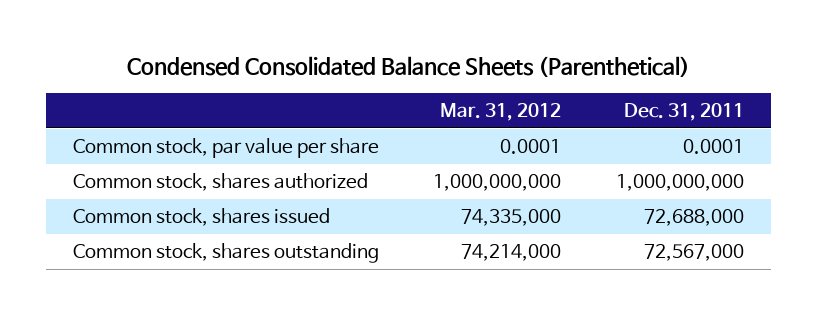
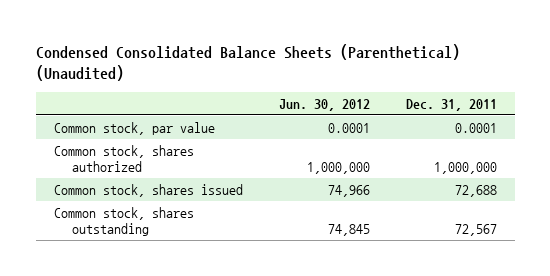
[127,56,691,78] Condensed Consolidated Balance Sheets (Parenthetical) -> [35,43,460,82] Condensed Consolidated Balance Sheets (Parenthetical) (Unaudited)
[440,102,562,121] Mar. 31, 2012 -> none
none -> [278,98,370,111] Jun. 30, 2012
[72,138,379,159] Common stock, par value per share -> [53,121,215,135] Common stock, par value
[615,174,744,192] 1,000,000,000 -> [433,162,497,175] 1,000,000
[643,209,744,227] 72,688,000 -> [454,184,497,197] 72,688
[643,244,744,262] 72,567,000 -> [454,224,497,237] 72,567

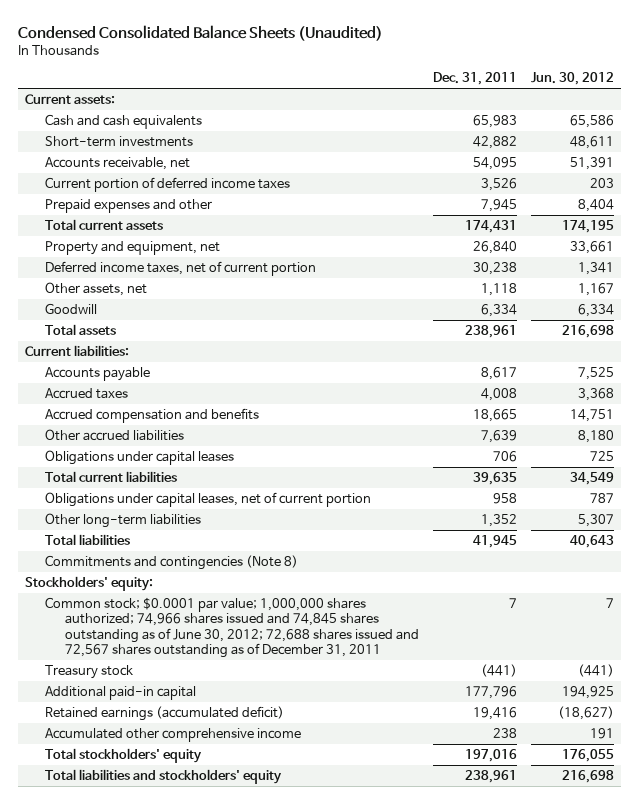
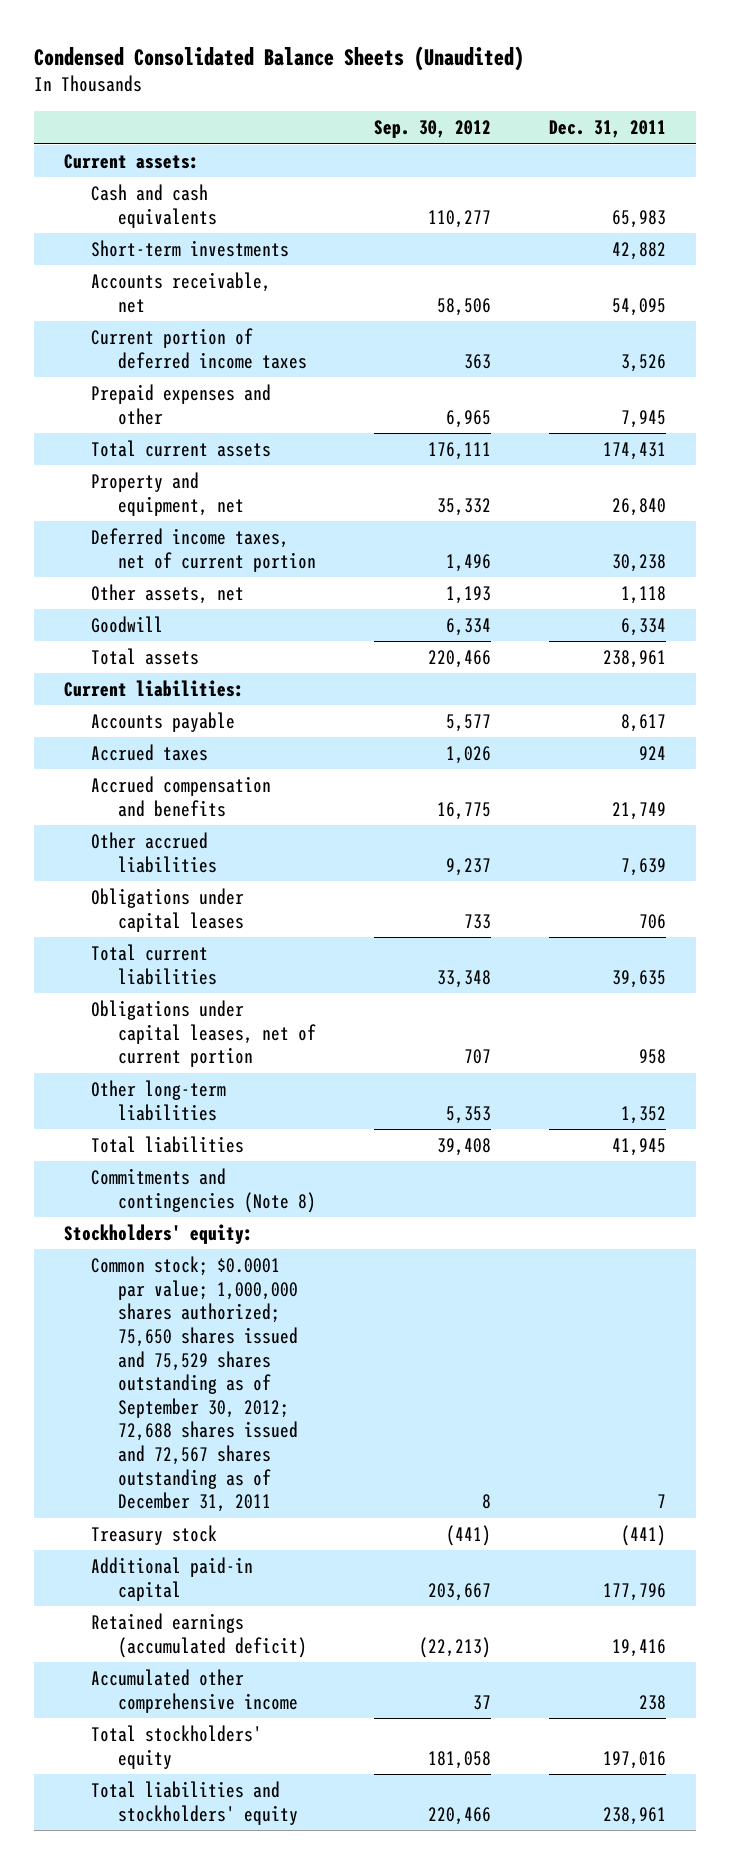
[530,72,614,86] Jun. 30, 2012 -> none
none -> [374,120,492,139] Sep. 30, 2012
[480,388,517,402] 4,008 -> [639,746,667,761] 924
[472,409,517,423] 18,665 -> [612,801,667,820] 21,749
[45,597,420,658] Common stock; $0.0001 par value; 1,000,000 shares authorized; 74,966 shares issued and 74,845 shares outstanding as of June 30, 2012; 72,688 shares issued and 72,567 shares outstanding as of December 31, 2011 -> [90,1256,298,1513] Common stock; $0.0001 par value; 1,000,000 shares authorized; 75,650 shares issued and 75,529 shares outstanding as of September 30, 2012; 72,688 shares issued and 72,567 shares outstanding as of December 31, 2011

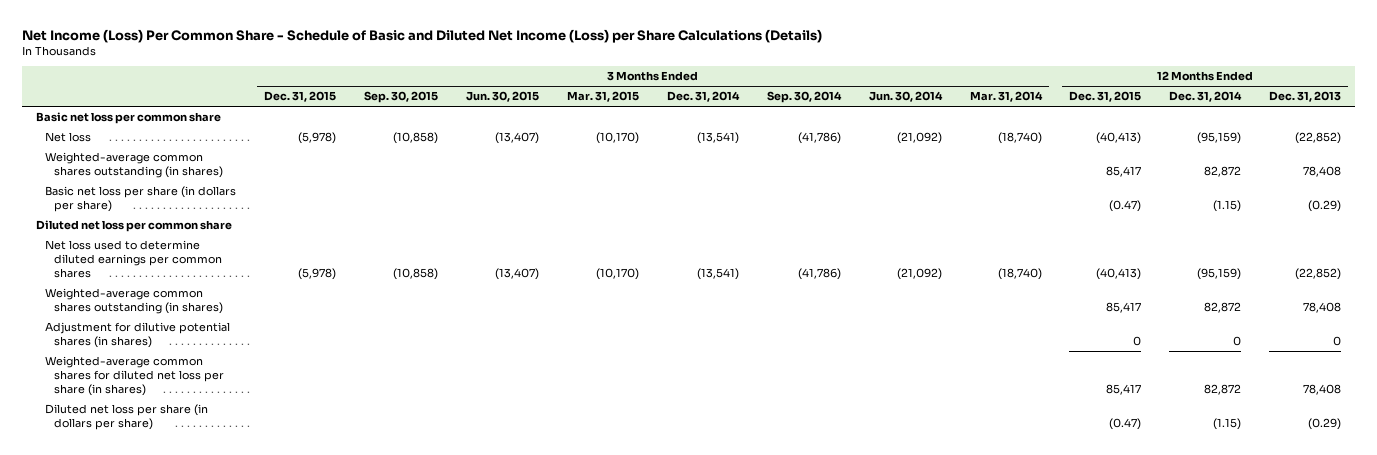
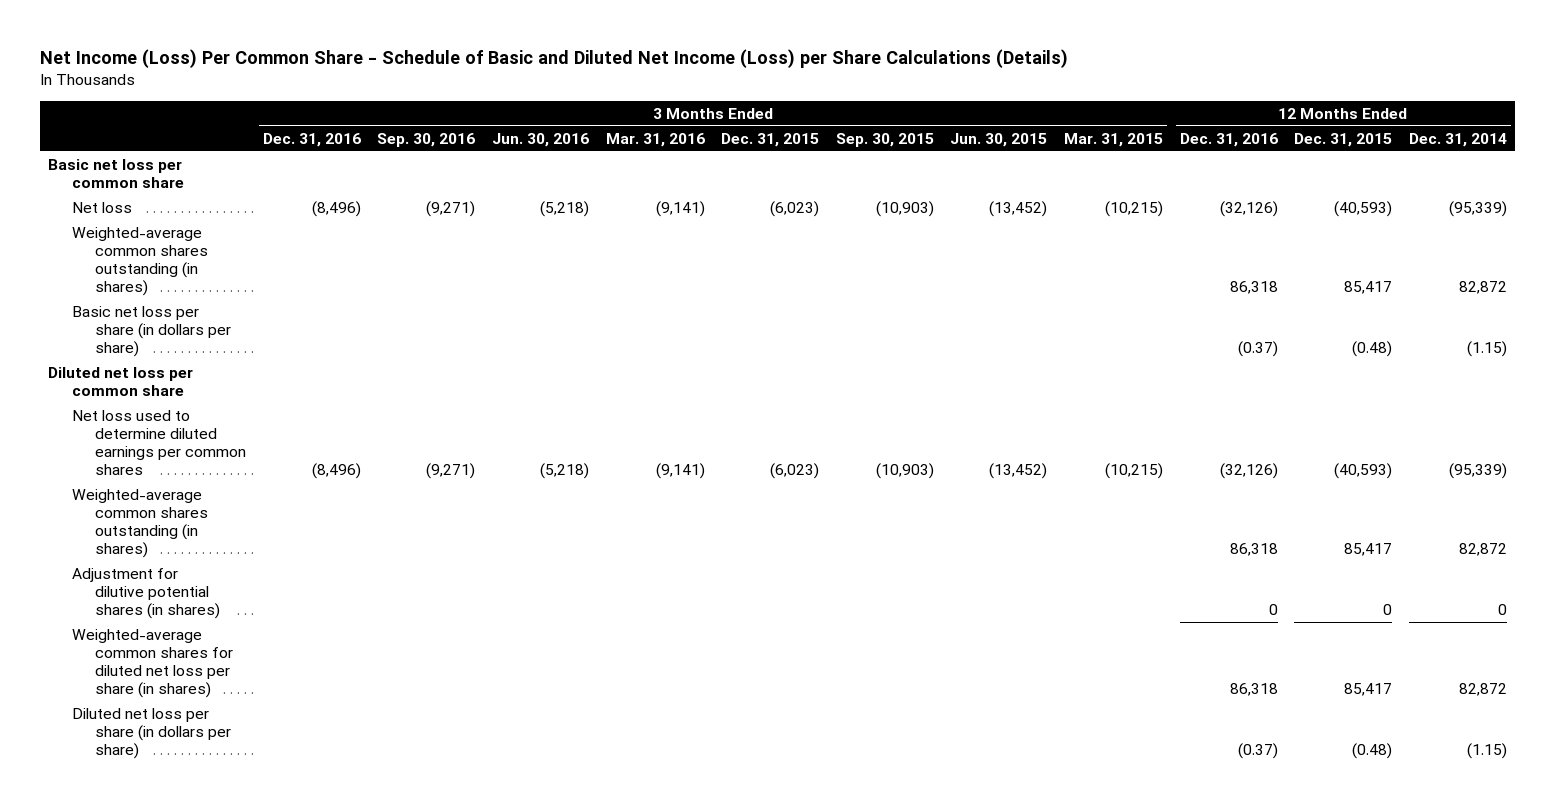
[666,91,740,103] Dec. 31, 2014 -> none
[766,91,842,104] Sep. 30, 2014 -> none
[868,91,943,103] Jun. 30, 2014 -> none
[969,91,1043,103] Mar. 31, 2014 -> none
[1269,91,1342,103] Dec. 31, 2013 -> none
none -> [262,132,361,147] Dec. 31, 2016
none -> [377,132,476,147] Sep. 30, 2016
none -> [492,132,590,147] Jun. 30, 2016
none -> [605,132,705,147] Mar. 31, 2016
none -> [1179,132,1278,147] Dec. 31, 2016
[298,132,337,145] (5,978) -> [770,201,820,218] (6,023)
[392,132,438,145] (10,858) -> [875,201,934,218] (10,903)
[494,132,539,145] (13,407) -> [989,201,1048,218] (13,452)
[595,132,639,145] (10,170) -> [1105,201,1164,218] (10,215)
[1096,132,1142,145] (40,413) -> [1334,201,1393,218] (40,593)
[1197,132,1242,145] (95,159) -> [1448,201,1507,218] (95,339)
[1109,200,1142,213] (0.47) -> [1352,341,1393,358] (0.48)
[298,268,337,281] (5,978) -> [770,463,820,480] (6,023)
[392,268,438,281] (10,858) -> [875,463,934,480] (10,903)
[494,268,539,281] (13,407) -> [989,463,1048,480] (13,452)
[595,268,639,281] (10,170) -> [1105,463,1164,480] (10,215)
[1096,268,1142,281] (40,413) -> [1334,463,1393,480] (40,593)
[1197,268,1242,281] (95,159) -> [1448,463,1507,480] (95,339)
[1109,418,1142,431] (0.47) -> [1352,743,1393,760] (0.48)

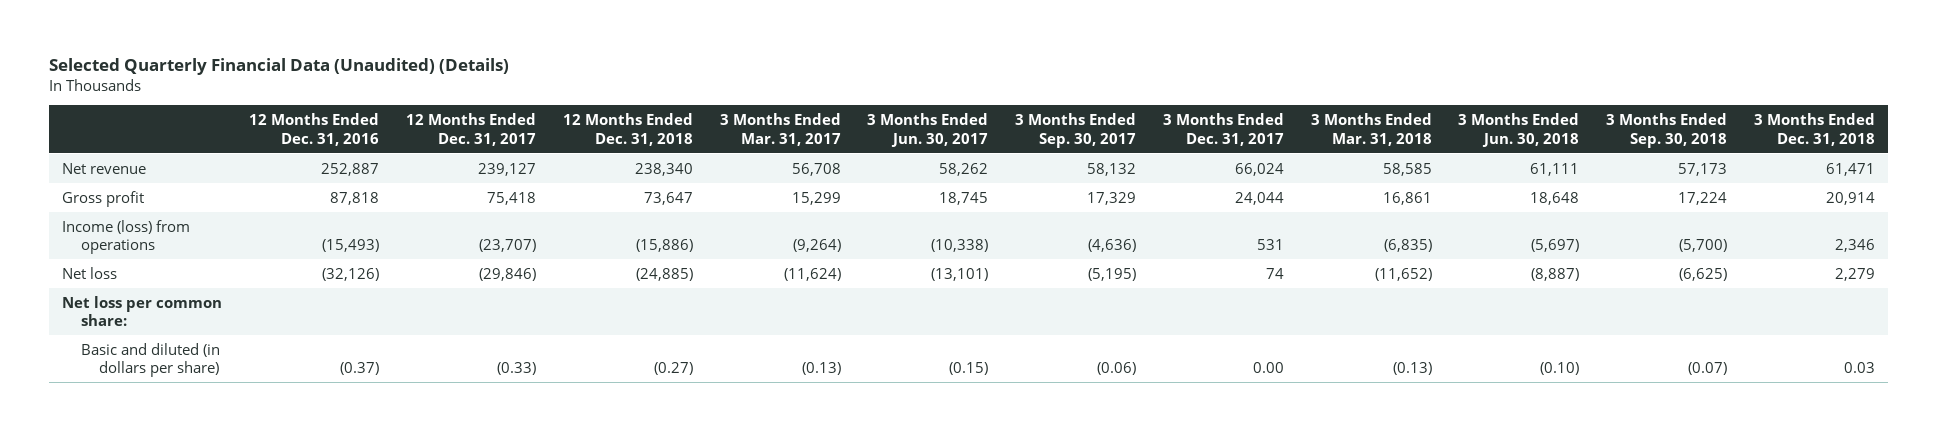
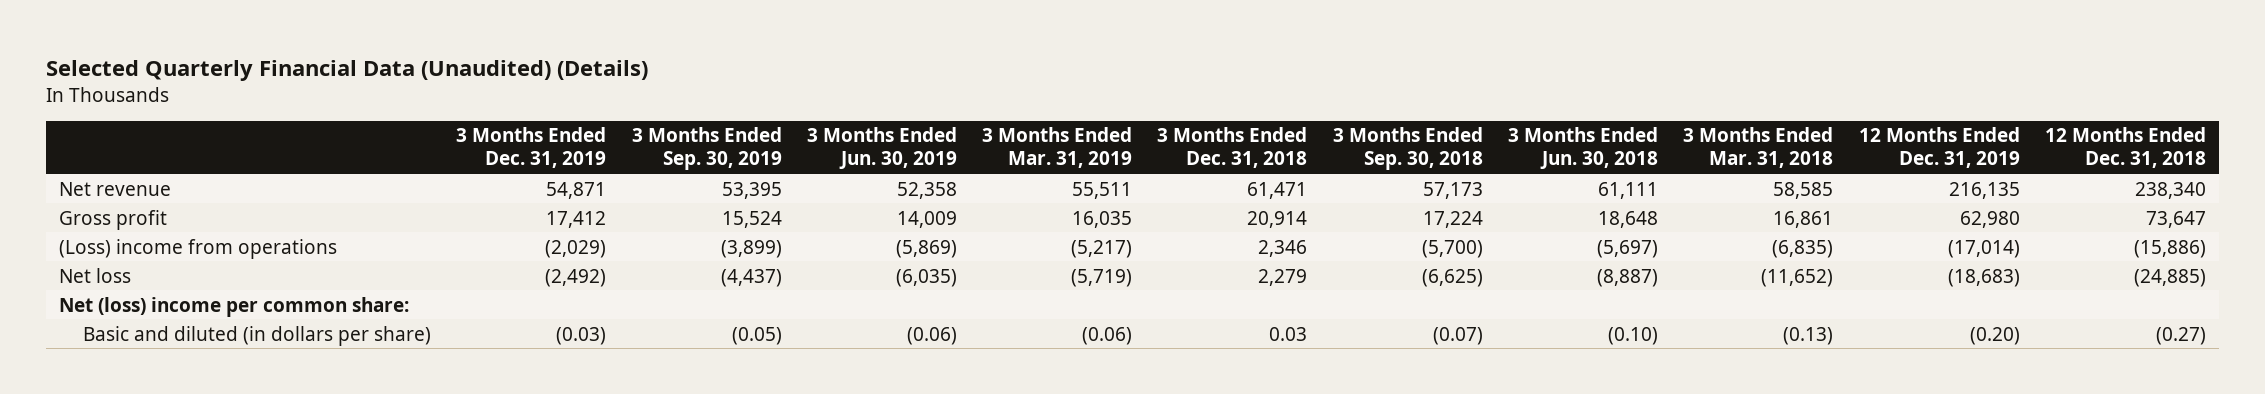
[249,113,380,146] 12 Months Ended Dec. 31, 2016 -> none
[405,113,536,146] 12 Months Ended Dec. 31, 2017 -> none
[719,113,841,146] 3 Months Ended Mar. 31, 2017 -> none
[867,113,989,147] 3 Months Ended Jun. 30, 2017 -> none
[1015,113,1137,148] 3 Months Ended Sep. 30, 2017 -> none
[1162,113,1284,146] 3 Months Ended Dec. 31, 2017 -> none
none -> [456,127,607,169] 3 Months Ended Dec. 31, 2019
none -> [631,127,782,171] 3 Months Ended Sep. 30, 2019
none -> [806,127,957,170] 3 Months Ended Jun. 30, 2019
none -> [982,127,1133,169] 3 Months Ended Mar. 31, 2019
none -> [1858,127,2020,169] 12 Months Ended Dec. 31, 2019
[62,219,191,255] Income (loss) from operations -> [59,238,338,259] (Loss) income from operations
[62,295,223,327] Net loss per common share: -> [59,296,410,317] Net (loss) income per common share:

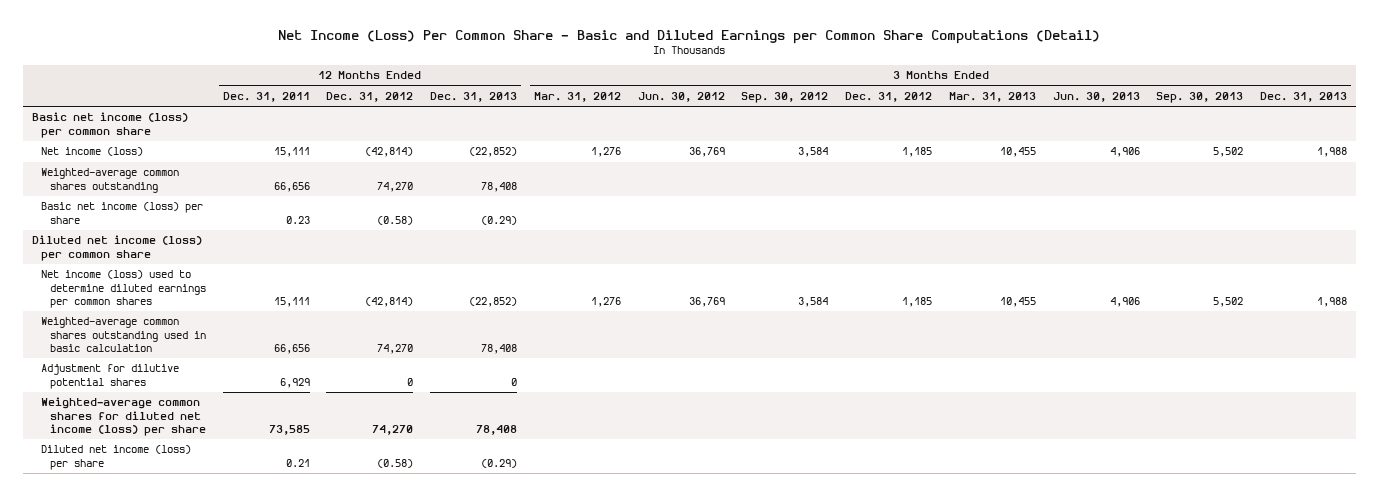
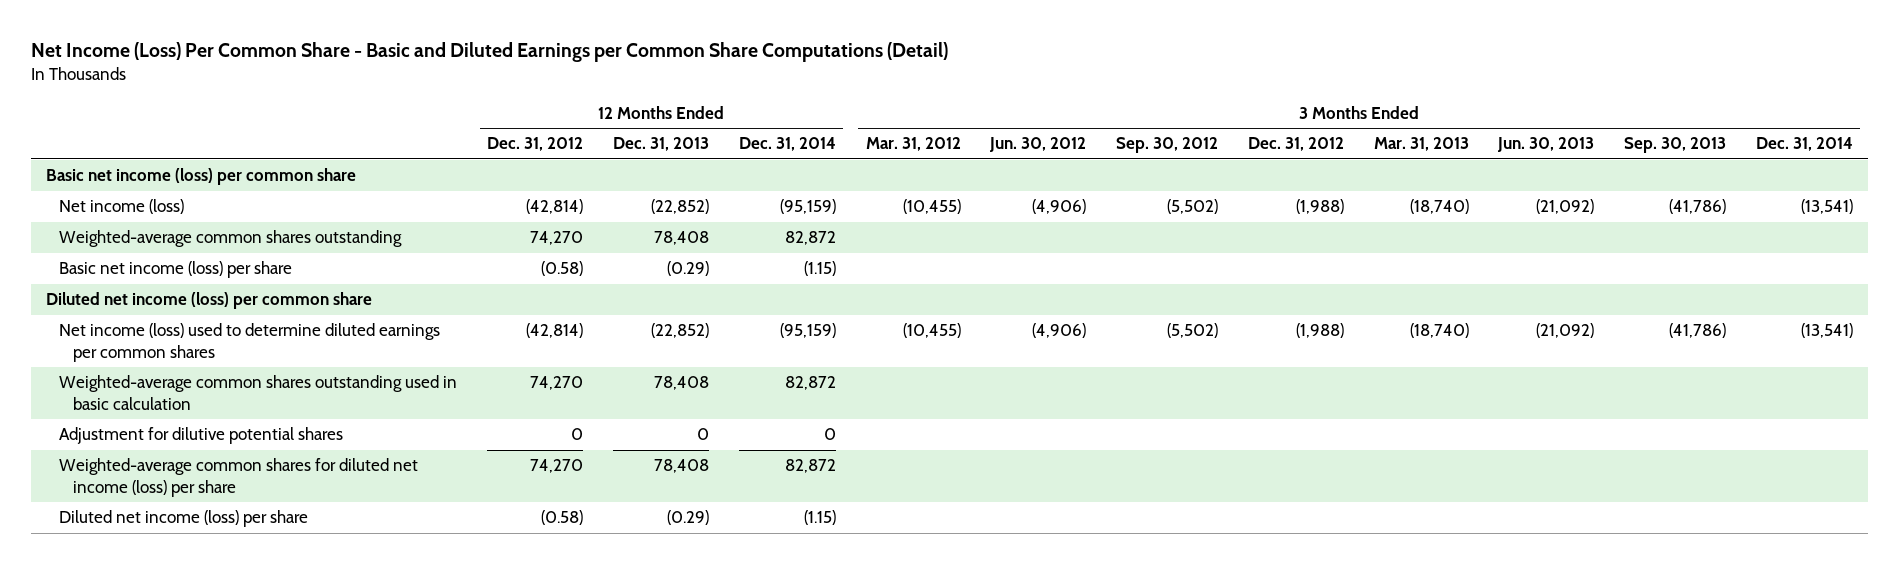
[222,92,310,103] Dec. 31, 2011 -> none
[1260,92,1348,103] Dec. 31, 2013 -> none
none -> [738,137,836,152] Dec. 31, 2014
none -> [1755,137,1853,152] Dec. 31, 2014
[590,147,621,158] 1,276 -> [902,199,961,215] (10,455)
[688,147,725,158] 36,769 -> [1032,199,1087,215] (4,906)
[798,147,829,158] 3,584 -> [1167,199,1219,215] (5,502)
[902,147,933,158] 1,185 -> [1295,199,1344,215] (1,988)
[999,147,1036,158] 10,455 -> [1409,199,1469,215] (18,740)
[1109,147,1140,158] 4,906 -> [1536,199,1595,215] (21,092)
[1213,147,1244,158] 5,502 -> [1669,199,1727,215] (41,786)
[590,296,621,307] 1,276 -> [902,323,961,339] (10,455)
[688,296,725,307] 36,769 -> [1032,323,1087,339] (4,906)
[798,296,829,307] 3,584 -> [1167,323,1219,339] (5,502)
[902,296,933,307] 1,185 -> [1295,323,1344,339] (1,988)
[999,296,1036,307] 10,455 -> [1409,323,1469,339] (18,740)
[1109,296,1140,307] 4,906 -> [1536,323,1595,339] (21,092)
[1213,296,1244,307] 5,502 -> [1669,323,1727,339] (41,786)

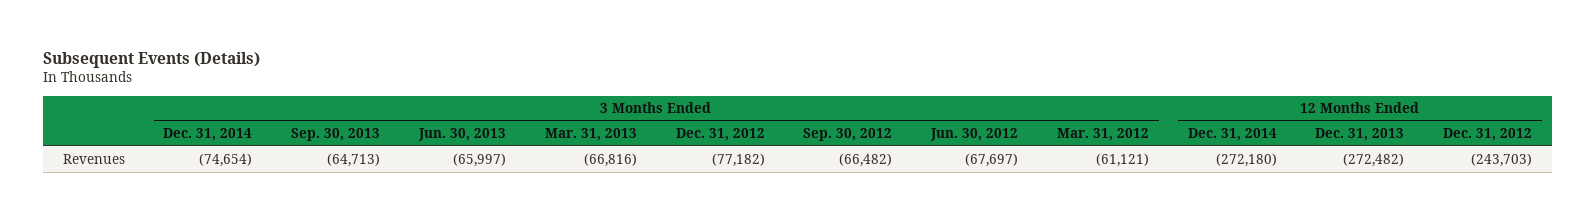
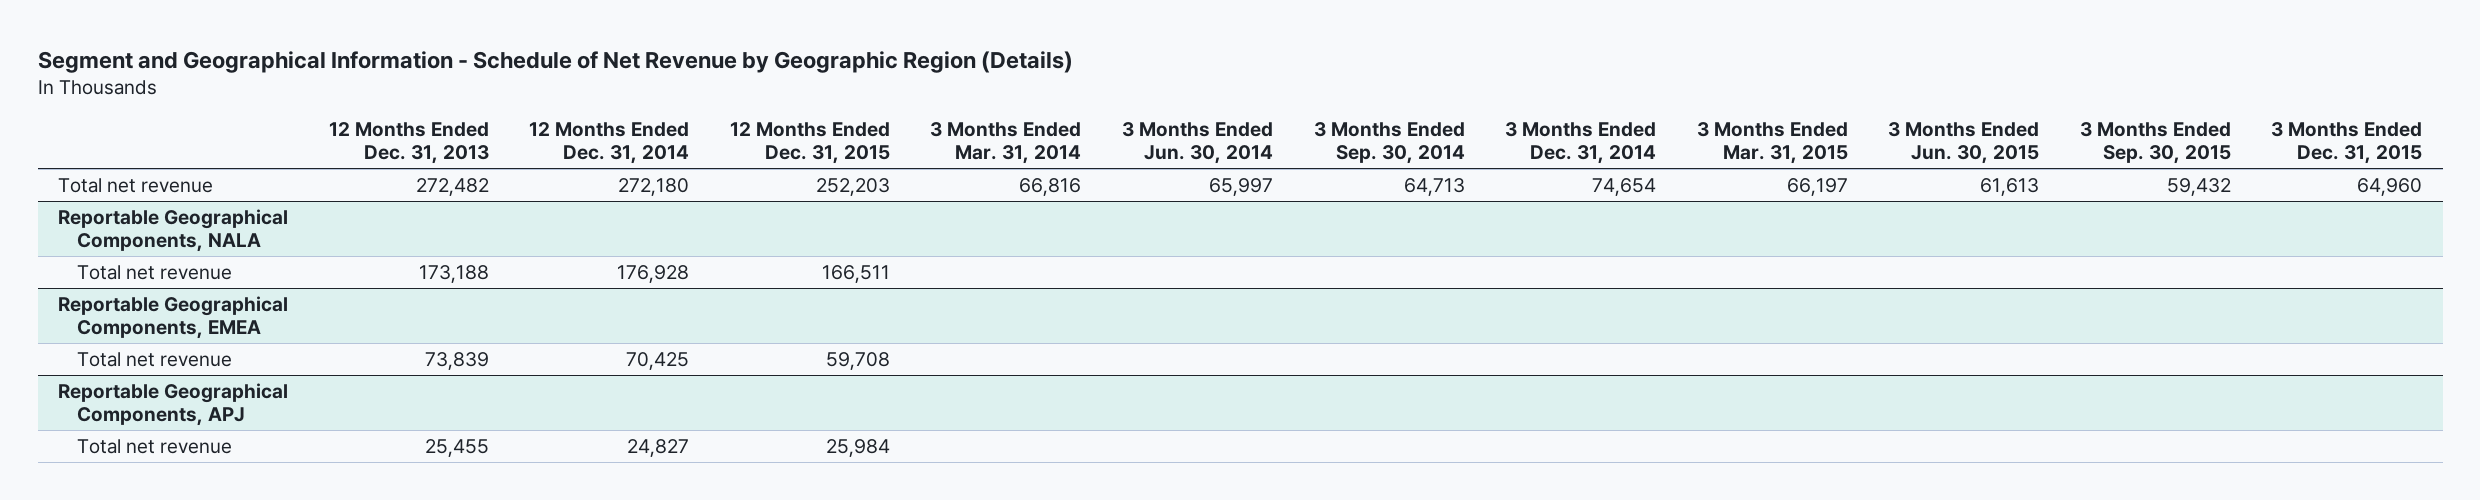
[43,52,261,69] Subsequent Events (Details) -> [37,50,1073,73] Segment and Geographical Information - Schedule of Net Revenue by Geographic Region (Details)
[291,127,381,141] Sep. 30, 2013 -> none
[418,127,507,141] Jun. 30, 2013 -> none
[544,127,637,141] Mar. 31, 2013 -> none
[675,127,765,141] Dec. 31, 2012 -> none
[803,127,893,141] Sep. 30, 2012 -> none
[930,127,1019,141] Jun. 30, 2012 -> none
[1056,127,1149,141] Mar. 31, 2012 -> none
[1443,127,1533,141] Dec. 31, 2012 -> none
none -> [729,122,890,165] 12 Months Ended Dec. 31, 2015
none -> [930,122,1082,165] 3 Months Ended Mar. 31, 2014
none -> [1121,122,1273,165] 3 Months Ended Jun. 30, 2014
none -> [1313,122,1465,165] 3 Months Ended Sep. 30, 2014
none -> [1696,122,1848,165] 3 Months Ended Mar. 31, 2015
none -> [1888,122,2040,165] 3 Months Ended Jun. 30, 2015
none -> [2079,122,2231,165] 3 Months Ended Sep. 30, 2015
none -> [2271,122,2423,165] 3 Months Ended Dec. 31, 2015
[62,154,125,165] Revenues -> none
none -> [58,177,214,193] Total net revenue
none -> [58,208,289,252] Reportable Geographical Components, NALA
none -> [77,264,233,280] Total net revenue
none -> [58,295,289,339] Reportable Geographical Components, EMEA
none -> [77,351,233,367] Total net revenue
none -> [58,382,289,426] Reportable Geographical Components, APJ
none -> [77,438,233,454] Total net revenue

